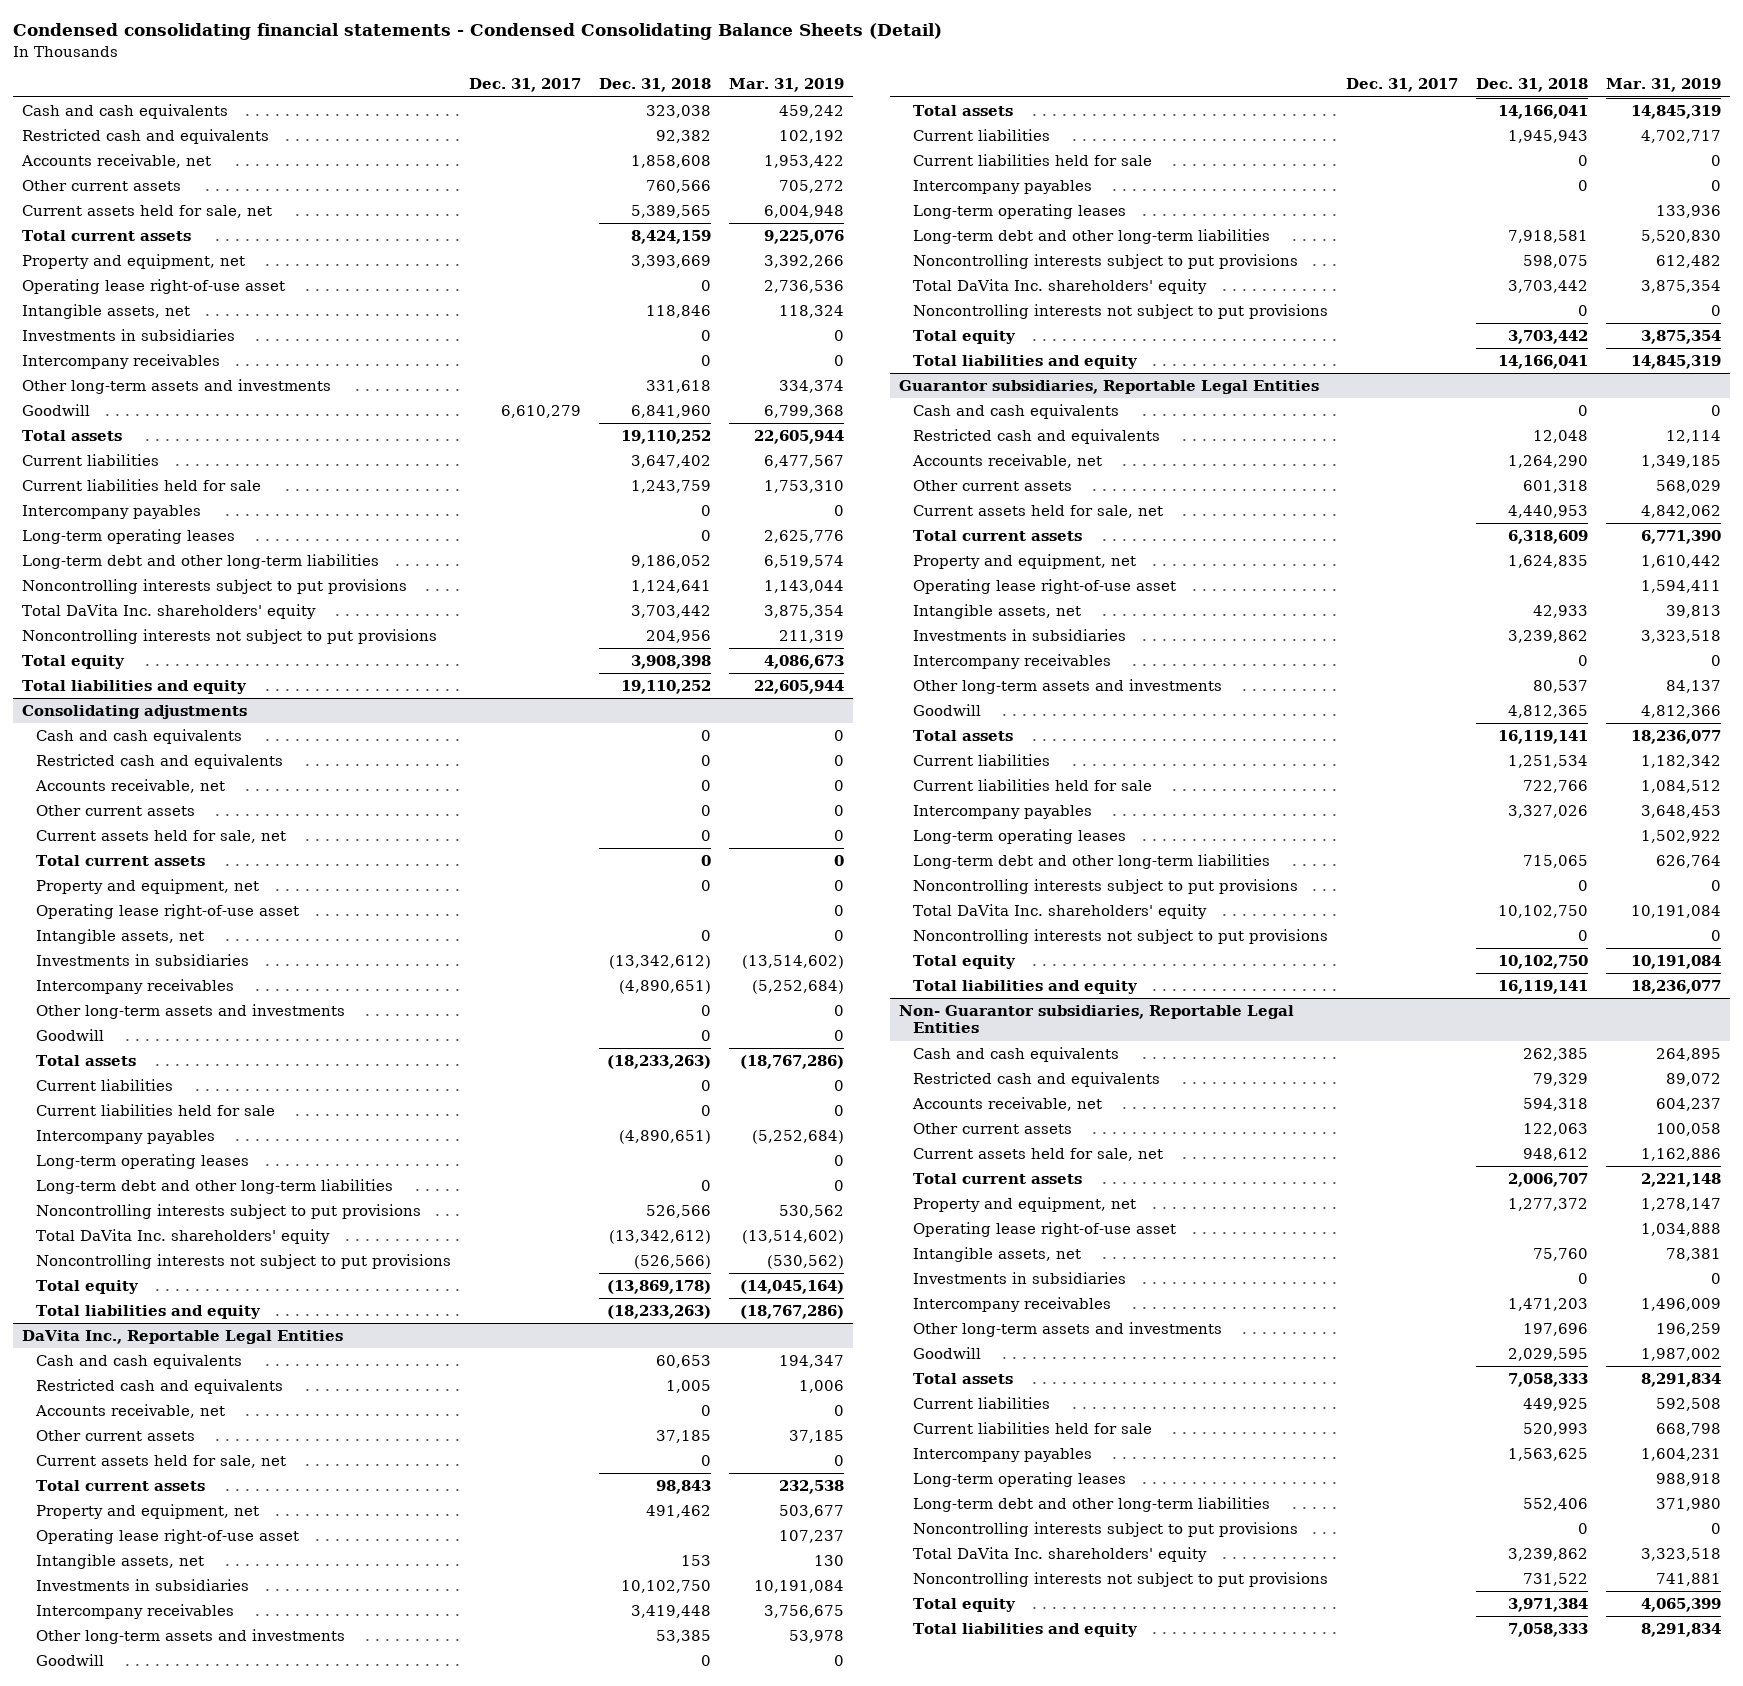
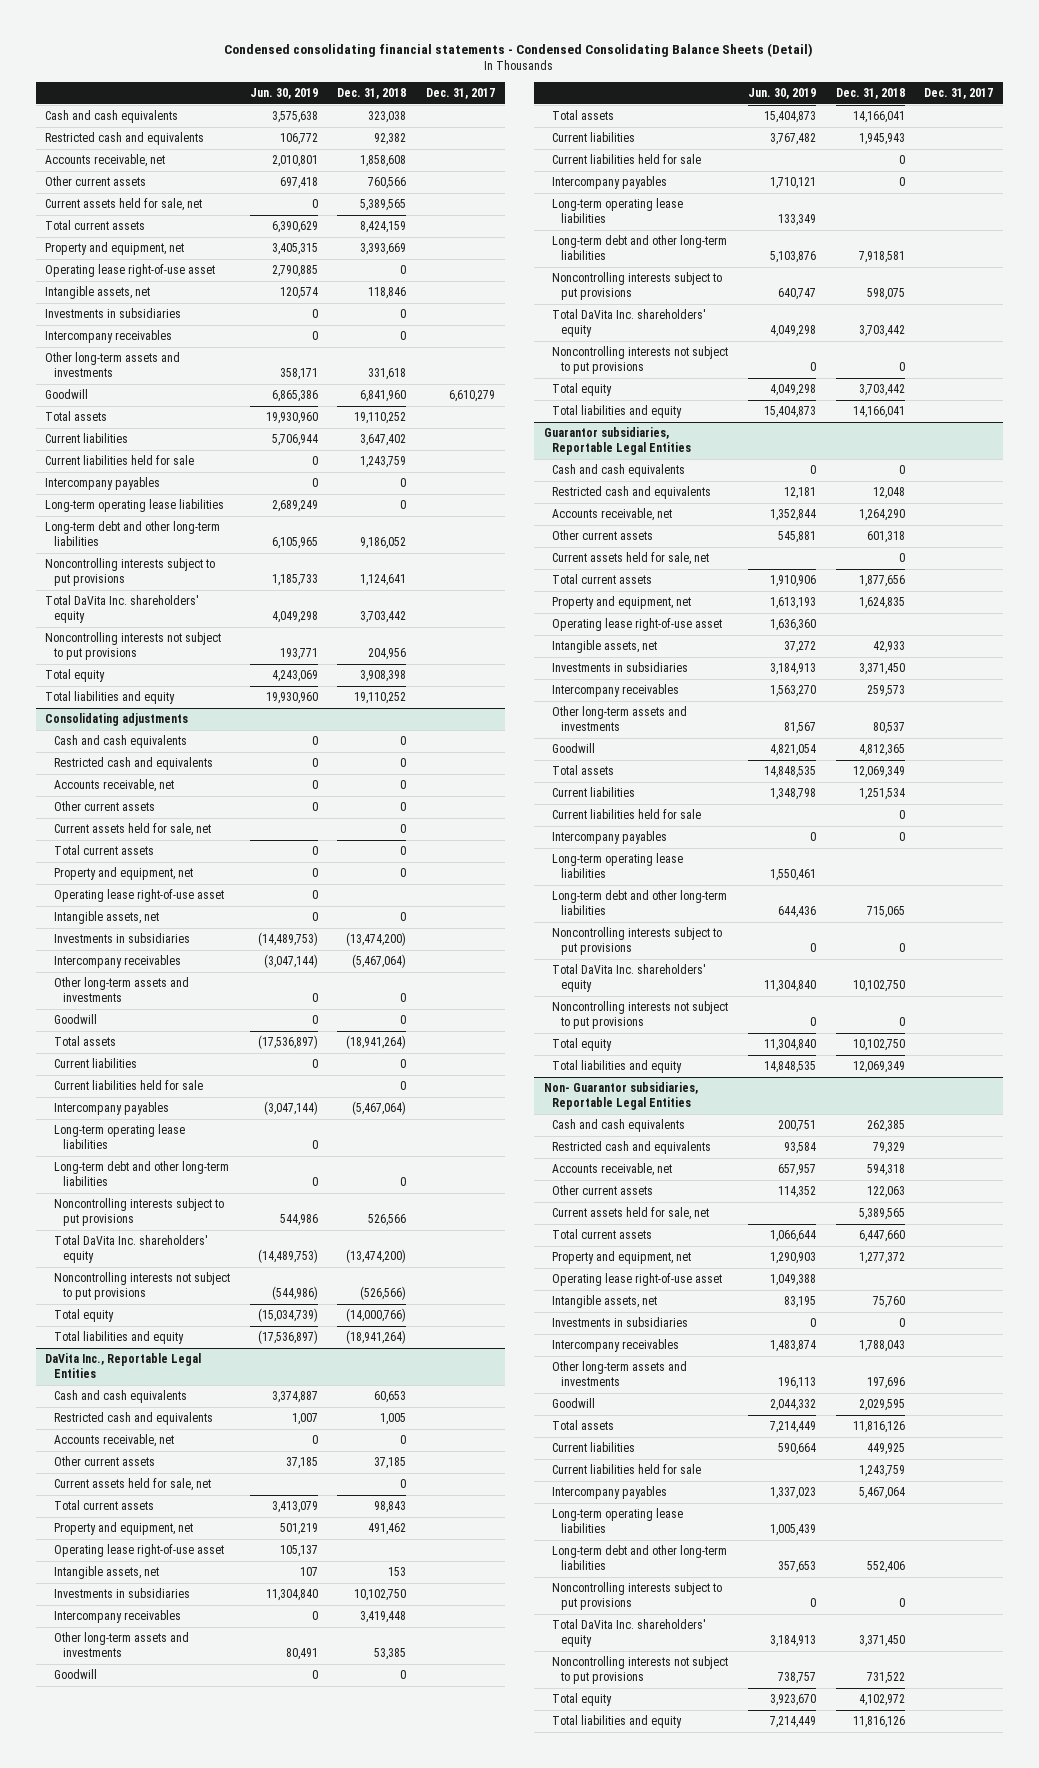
[728,78,844,93] Mar. 31, 2019 -> none
none -> [249,88,318,100] Jun. 30, 2019
[22,529,236,545] Long-term operating leases -> [45,499,225,513] Long-term operating lease liabilities
[608,955,711,970] (13,342,612) -> [346,932,407,947] (13,474,200)
[618,980,711,995] (4,890,651) -> [352,954,407,969] (5,467,064)
[606,1055,711,1070] (18,233,263) -> [346,1035,407,1050] (18,941,264)
[618,1130,711,1145] (4,890,651) -> [352,1101,407,1116] (5,467,064)
[35,1154,249,1170] Long-term operating leases -> [53,1124,185,1150] Long-term operating lease liabilities
[608,1230,711,1245] (13,342,612) -> [346,1249,407,1264] (13,474,200)
[606,1280,711,1295] (13,869,178) -> [346,1308,407,1323] (14,000,766)
[606,1305,711,1320] (18,233,263) -> [346,1330,407,1345] (18,941,264)
[912,204,1126,220] Long-term operating leases -> [552,198,684,224] Long-term operating lease liabilities
[1507,505,1588,519] 4,440,953 -> [898,553,905,563] 0
[1507,530,1588,545] 6,318,609 -> [858,575,905,588] 1,877,656
[1507,630,1588,644] 3,239,862 -> [858,663,905,676] 3,371,450
[1577,655,1588,667] 0 -> [866,685,905,698] 259,573
[1497,730,1588,745] 16,119,141 -> [852,766,905,779] 12,069,349
[1522,780,1588,794] 722,766 -> [898,810,905,820] 0
[1507,805,1588,819] 3,327,026 -> [898,832,905,842] 0
[912,829,1126,845] Long-term operating leases -> [552,853,684,879] Long-term operating lease liabilities
[1497,980,1588,995] 16,119,141 -> [852,1061,905,1074] 12,069,349
[1522,1148,1588,1162] 948,612 -> [858,1208,905,1221] 5,389,565
[1507,1173,1588,1188] 2,006,707 -> [858,1230,905,1243] 6,447,660
[1507,1298,1588,1312] 1,471,203 -> [858,1340,905,1353] 1,788,043
[1507,1373,1588,1388] 7,058,333 -> [852,1421,905,1434] 11,816,126
[1522,1423,1588,1437] 520,993 -> [858,1465,905,1478] 1,243,759
[1507,1448,1588,1462] 1,563,625 -> [858,1487,905,1500] 5,467,064
[912,1472,1126,1488] Long-term operating leases -> [552,1508,684,1534] Long-term operating lease liabilities
[1507,1548,1588,1562] 3,239,862 -> [858,1635,905,1648] 3,371,450
[1507,1598,1588,1613] 3,971,384 -> [858,1694,905,1707] 4,102,972
[1507,1623,1588,1638] 7,058,333 -> [852,1716,905,1729] 11,816,126

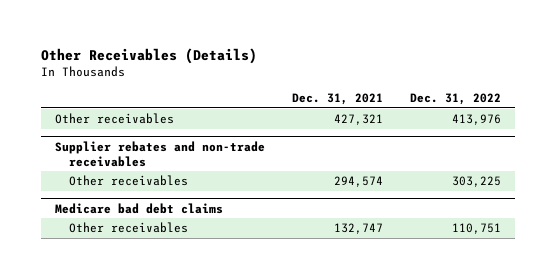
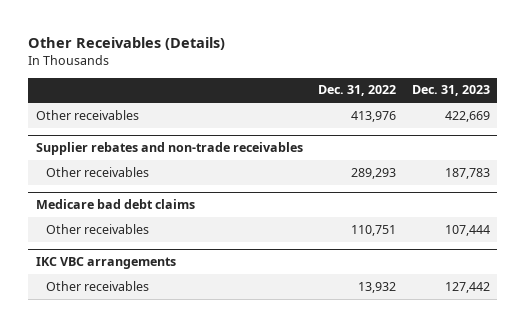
[291,92,383,105] Dec. 31, 2021 -> none
none -> [411,85,490,97] Dec. 31, 2023
[452,176,502,188] 303,225 -> [351,167,397,179] 289,293
none -> [35,257,176,270] IKC VBC arrangements
none -> [46,280,150,291] Other receivables

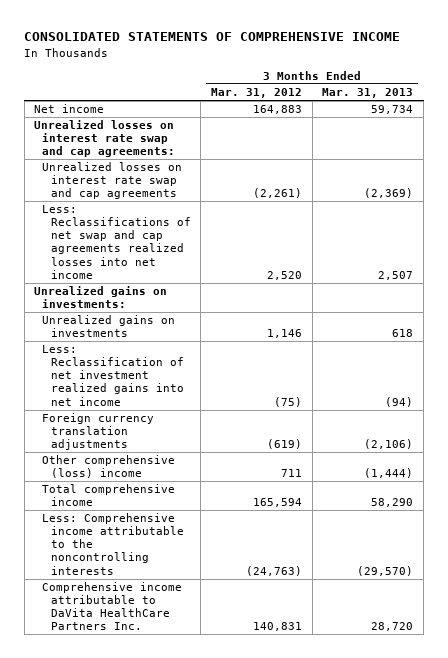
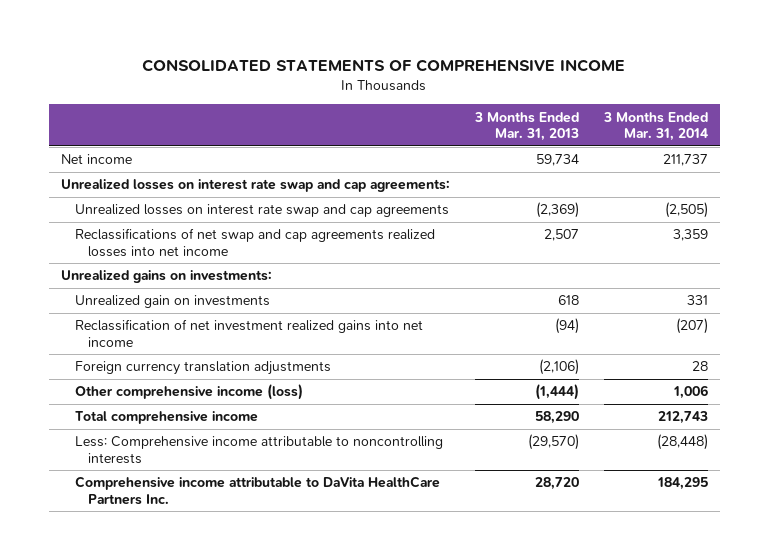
[211,88,303,99] Mar. 31, 2012 -> none
none -> [602,111,708,142] 3 Months Ended Mar. 31, 2014
[42,205,191,279] Less: Reclassifications of net swap and cap agreements realized losses into net income -> [74,228,435,257] Reclassifications of net swap and cap agreements realized losses into net income
[42,315,176,338] Unrealized gains on investments -> [74,295,270,309] Unrealized gain on investments
[42,345,184,406] Less: Reclassification of net investment realized gains into net income -> [74,319,423,347] Reclassification of net investment realized gains into net income
[42,455,176,479] Other comprehensive (loss) income -> [74,384,303,401] Other comprehensive income (loss)
[42,513,184,575] Less: Comprehensive income attributable to the noncontrolling interests -> [74,436,443,464] Less: Comprehensive income attributable to noncontrolling interests

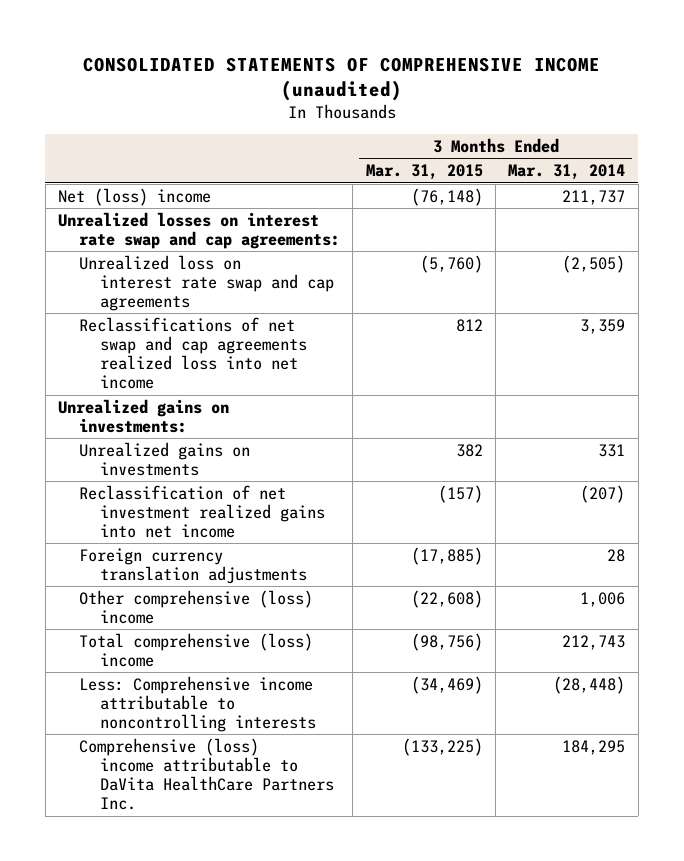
[142,58,626,72] CONSOLIDATED STATEMENTS OF COMPREHENSIVE INCOME -> [82,56,600,102] CONSOLIDATED STATEMENTS OF COMPREHENSIVE INCOME (unaudited)
[473,111,579,142] 3 Months Ended Mar. 31, 2013 -> none
none -> [365,164,483,181] Mar. 31, 2015
[61,154,133,165] Net income -> [58,187,212,206] Net (loss) income
[74,204,449,218] Unrealized losses on interest rate swap and cap agreements -> [79,254,335,312] Unrealized loss on interest rate swap and cap agreements
[74,228,435,257] Reclassifications of net swap and cap agreements realized losses into net income -> [79,316,308,390] Reclassifications of net swap and cap agreements realized loss into net income
[74,295,270,309] Unrealized gain on investments -> [79,441,251,476] Unrealized gains on investments
[74,384,303,401] Other comprehensive income (loss) -> [79,589,314,624] Other comprehensive (loss) income
[74,411,258,425] Total comprehensive income -> [79,632,314,667] Total comprehensive (loss) income
[74,476,440,505] Comprehensive income attributable to DaVita HealthCare Partners Inc. -> [79,737,335,811] Comprehensive (loss) income attributable to DaVita HealthCare Partners Inc.

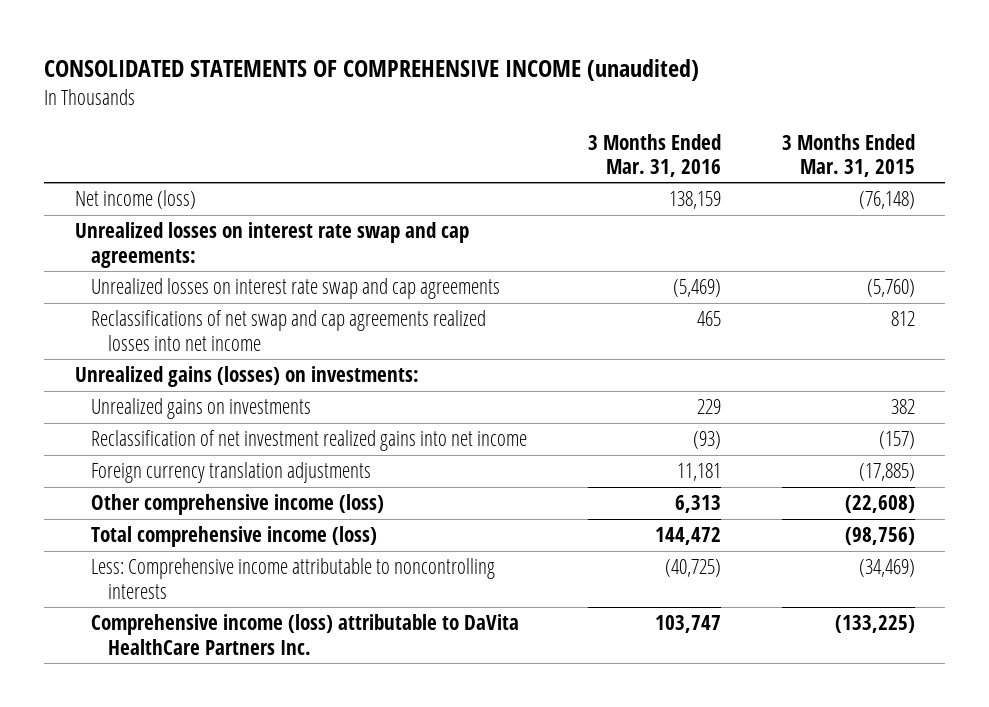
[508,164,626,181] Mar. 31, 2014 -> none
none -> [587,133,721,177] 3 Months Ended Mar. 31, 2016
[58,187,212,206] Net (loss) income -> [74,190,196,210] Net income (loss)
[79,254,335,312] Unrealized loss on interest rate swap and cap agreements -> [91,278,501,300] Unrealized losses on interest rate swap and cap agreements
[79,316,308,390] Reclassifications of net swap and cap agreements realized loss into net income -> [91,310,487,351] Reclassifications of net swap and cap agreements realized losses into net income
[58,398,230,433] Unrealized gains on investments: -> [74,366,419,388] Unrealized gains (losses) on investments:
[79,589,314,624] Other comprehensive (loss) income -> [91,494,385,516] Other comprehensive income (loss)
[79,632,314,667] Total comprehensive (loss) income -> [91,526,378,548] Total comprehensive income (loss)
[79,737,335,811] Comprehensive (loss) income attributable to DaVita HealthCare Partners Inc. -> [91,614,520,655] Comprehensive income (loss) attributable to DaVita HealthCare Partners Inc.

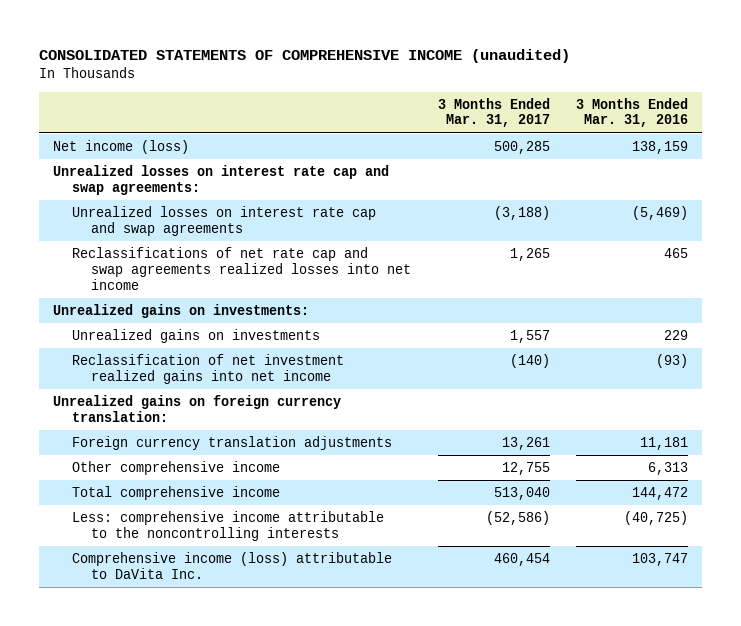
[781,133,915,177] 3 Months Ended Mar. 31, 2015 -> none
none -> [437,97,550,128] 3 Months Ended Mar. 31, 2017
[74,222,469,268] Unrealized losses on interest rate swap and cap agreements: -> [52,165,389,195] Unrealized losses on interest rate cap and swap agreements:
[91,278,501,300] Unrealized losses on interest rate swap and cap agreements -> [71,206,376,236] Unrealized losses on interest rate cap and swap agreements
[91,310,487,351] Reclassifications of net swap and cap agreements realized losses into net income -> [71,247,411,290] Reclassifications of net rate cap and swap agreements realized losses into net income
[74,366,419,388] Unrealized gains (losses) on investments: -> [52,304,309,319] Unrealized gains on investments:
none -> [52,395,341,422] Unrealized gains on foreign currency translation:
[91,494,385,516] Other comprehensive income (loss) -> [71,461,280,476] Other comprehensive income
[91,526,378,548] Total comprehensive income (loss) -> [71,486,280,501] Total comprehensive income
[91,558,496,599] Less: Comprehensive income attributable to noncontrolling interests -> [71,511,384,541] Less: comprehensive income attributable to the noncontrolling interests
[91,614,520,655] Comprehensive income (loss) attributable to DaVita HealthCare Partners Inc. -> [71,552,392,579] Comprehensive income (loss) attributable to DaVita Inc.

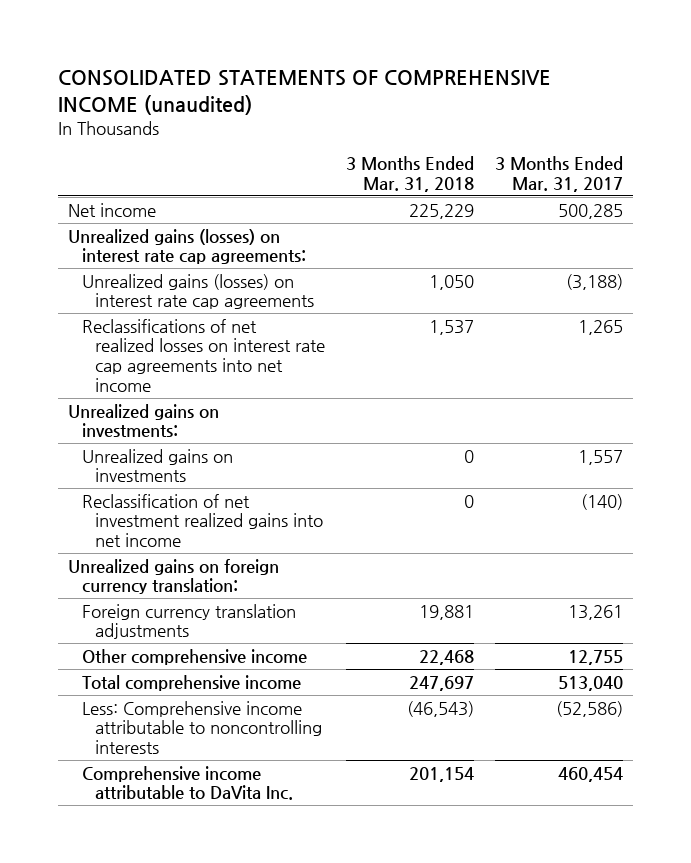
[576,97,689,128] 3 Months Ended Mar. 31, 2016 -> none
none -> [345,156,474,193] 3 Months Ended Mar. 31, 2018
[52,140,189,155] Net income (loss) -> [68,202,157,217] Net income
[52,165,389,195] Unrealized losses on interest rate cap and swap agreements: -> [68,228,306,265] Unrealized gains (losses) on interest rate cap agreements:
[71,206,376,236] Unrealized losses on interest rate cap and swap agreements -> [81,273,315,310] Unrealized gains (losses) on interest rate cap agreements
[71,247,411,290] Reclassifications of net rate cap and swap agreements realized losses into net income -> [81,318,326,392] Reclassifications of net realized losses on interest rate cap agreements into net income
[71,511,384,541] Less: comprehensive income attributable to the noncontrolling interests -> [81,700,323,755] Less: Comprehensive income attributable to noncontrolling interests
[71,552,392,579] Comprehensive income (loss) attributable to DaVita Inc. -> [81,765,294,801] Comprehensive income attributable to DaVita Inc.

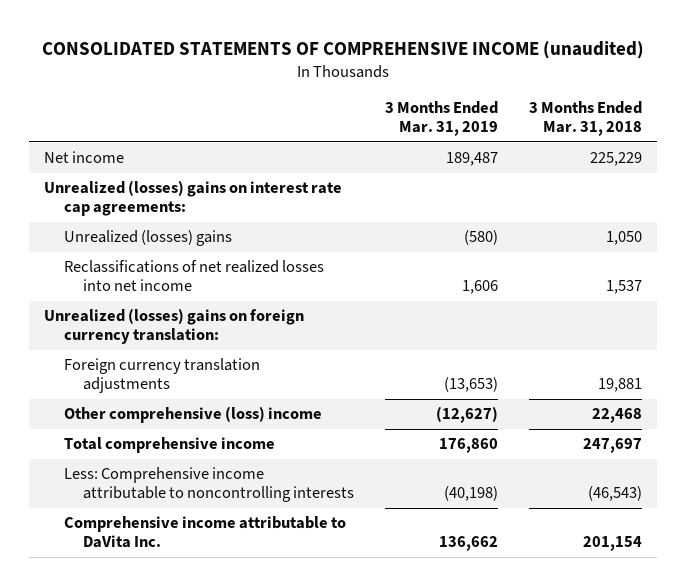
[494,156,623,193] 3 Months Ended Mar. 31, 2017 -> none
none -> [384,101,498,137] 3 Months Ended Mar. 31, 2019
[68,403,220,438] Unrealized gains on investments: -> none
[81,448,233,483] Unrealized gains on investments -> none
[81,493,324,548] Reclassification of net investment realized gains into net income -> none
[68,228,306,265] Unrealized gains (losses) on interest rate cap agreements: -> [44,180,343,217] Unrealized (losses) gains on interest rate cap agreements:
[81,273,315,310] Unrealized gains (losses) on interest rate cap agreements -> [63,230,232,247] Unrealized (losses) gains
[81,318,326,392] Reclassifications of net realized losses on interest rate cap agreements into net income -> [63,260,324,292] Reclassifications of net realized losses into net income
[68,558,280,595] Unrealized gains on foreign currency translation: -> [44,308,305,345] Unrealized (losses) gains on foreign currency translation:
[81,648,307,665] Other comprehensive income -> [63,406,322,424] Other comprehensive (loss) income

